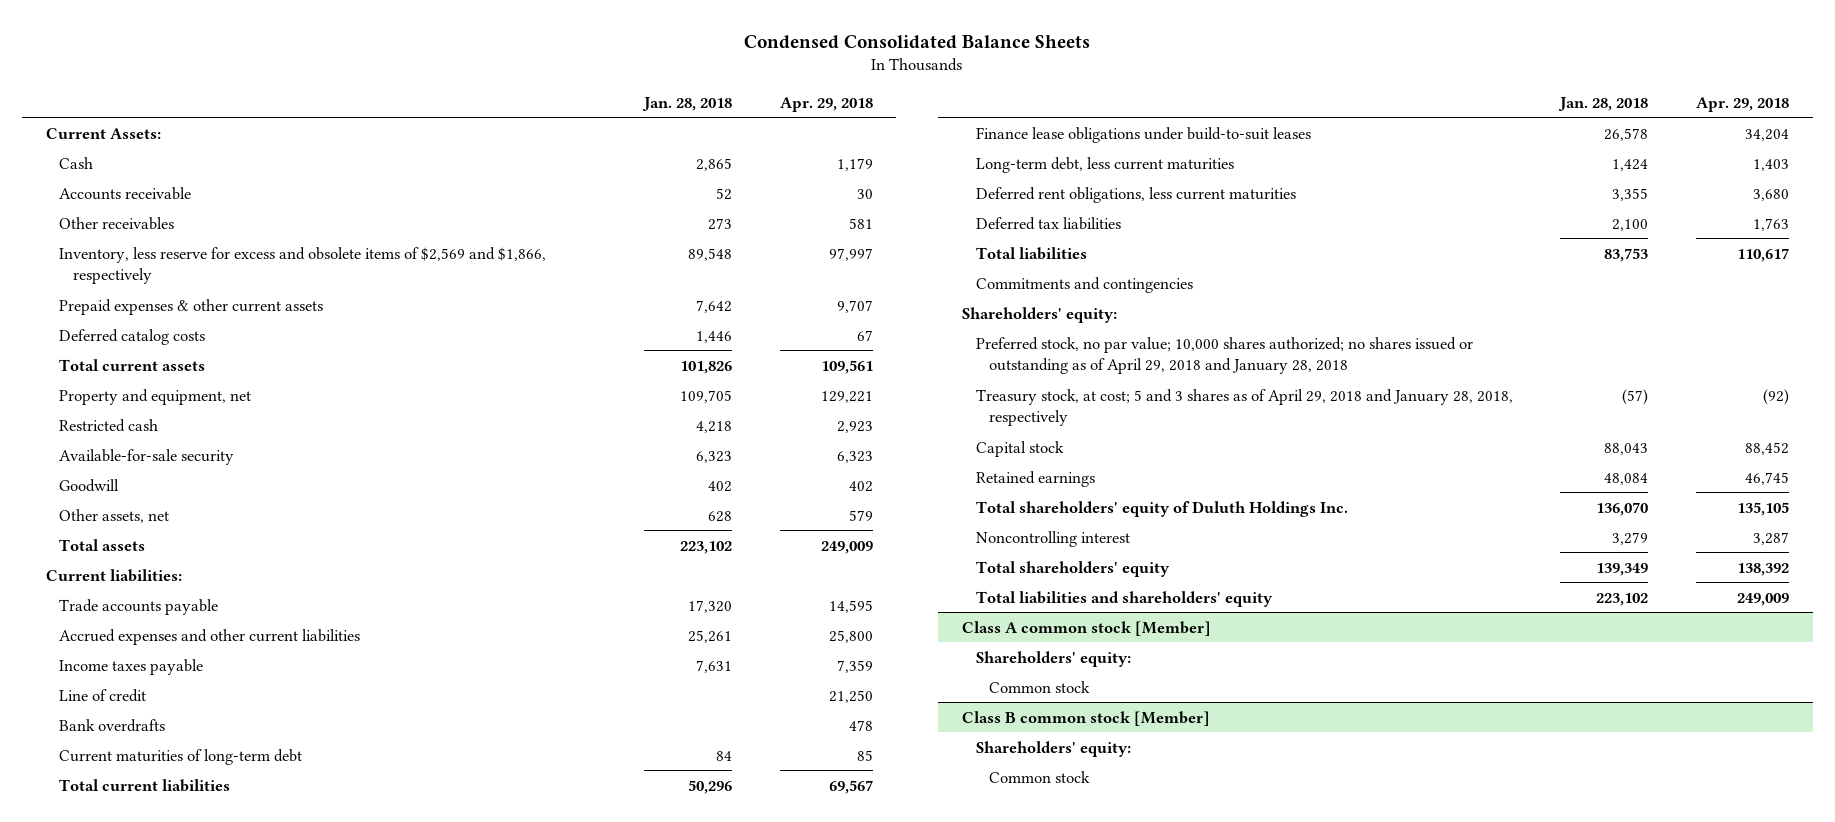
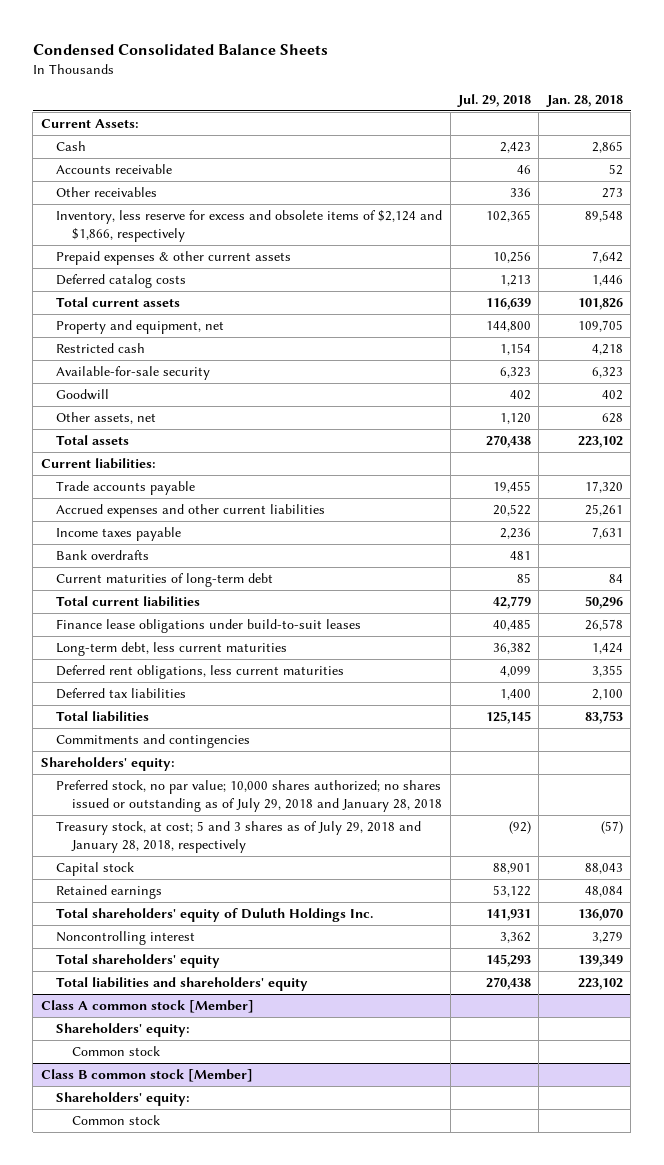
[779,96,873,112] Apr. 29, 2018 -> none
none -> [457,94,532,108] Jul. 29, 2018
[59,246,547,284] Inventory, less reserve for excess and obsolete items of $2,569 and $1,866, respectively -> [56,209,443,243] Inventory, less reserve for excess and obsolete items of $2,124 and $1,866, respectively
[59,688,147,702] Line of credit -> none
[975,336,1473,374] Preferred stock, no par value; 10,000 shares authorized; no shares issued or outstanding as of April 29, 2018 and January 28, 2018 -> [56,779,443,813] Preferred stock, no par value; 10,000 shares authorized; no shares issued or outstanding as of July 29, 2018 and January 28, 2018
[975,388,1513,426] Treasury stock, at cost; 5 and 3 shares as of April 29, 2018 and January 28, 2018, respectively -> [56,820,422,854] Treasury stock, at cost; 5 and 3 shares as of July 29, 2018 and January 28, 2018, respectively

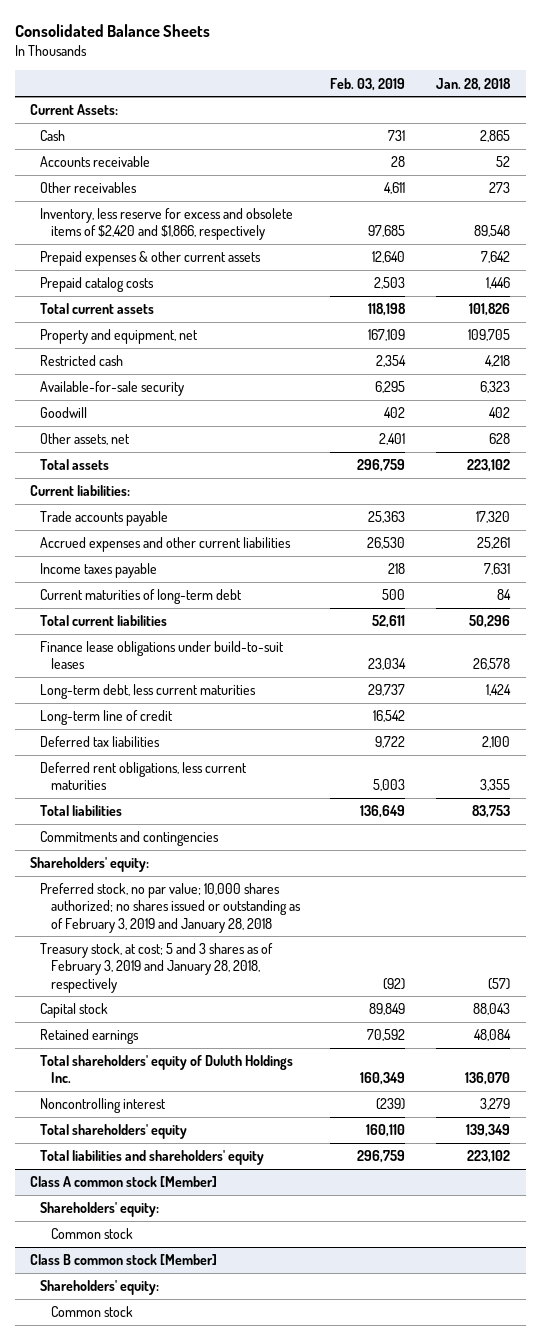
[32,43,328,55] Condensed Consolidated Balance Sheets -> [14,23,210,37] Consolidated Balance Sheets
[457,94,532,108] Jul. 29, 2018 -> none
none -> [330,77,406,91] Feb. 03, 2019
[56,209,443,243] Inventory, less reserve for excess and obsolete items of $2,124 and $1,866, respectively -> [40,208,294,241] Inventory, less reserve for excess and obsolete items of $2,420 and $1,866, respectively
[56,273,187,288] Deferred catalog costs -> [40,277,155,293] Prepaid catalog costs
[56,549,150,560] Bank overdrafts -> none
none -> [40,710,174,726] Long-term line of credit
[56,664,345,679] Deferred rent obligations, less current maturities -> [40,762,248,791] Deferred rent obligations, less current maturities
[56,779,443,813] Preferred stock, no par value; 10,000 shares authorized; no shares issued or outstanding as of July 29, 2018 and January 28, 2018 -> [40,883,301,933] Preferred stock, no par value; 10,000 shares authorized; no shares issued or outstanding as of February 3, 2019 and January 28, 2018
[56,820,422,854] Treasury stock, at cost; 5 and 3 shares as of July 29, 2018 and January 28, 2018, respectively -> [40,943,274,993] Treasury stock, at cost; 5 and 3 shares as of February 3, 2019 and January 28, 2018, respectively

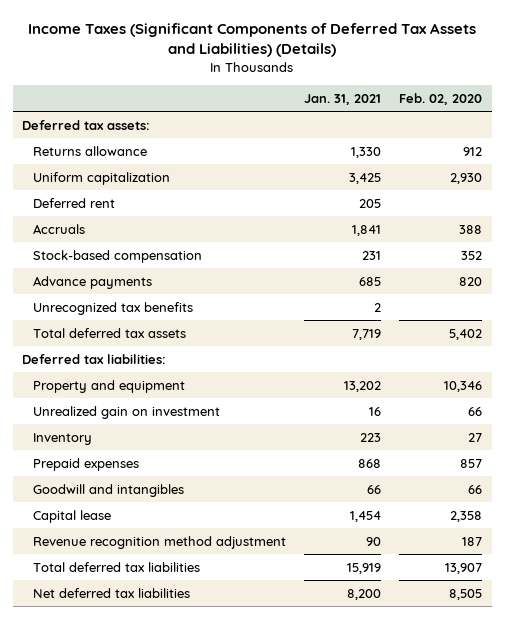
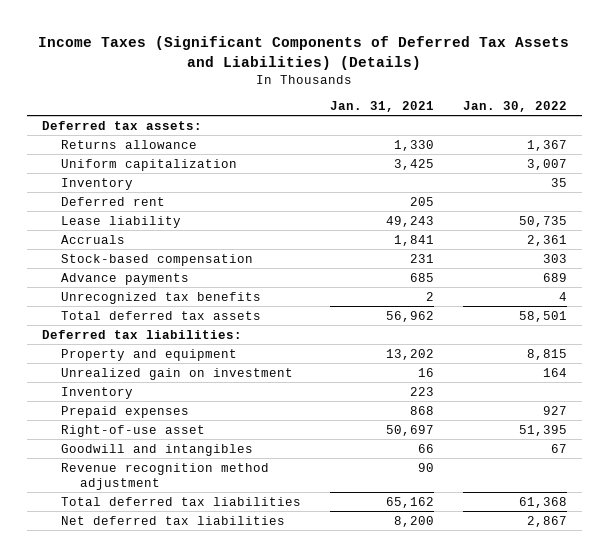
[399,93,483,106] Feb. 02, 2020 -> none
none -> [463,101,568,113] Jan. 30, 2022
none -> [60,177,133,190] Inventory
none -> [60,215,181,228] Lease liability
[352,328,382,340] 7,719 -> [385,310,434,322] 56,962
none -> [60,424,205,437] Right-of-use asset
[32,509,111,523] Capital lease -> none
[347,562,382,574] 15,919 -> [385,496,434,508] 65,162

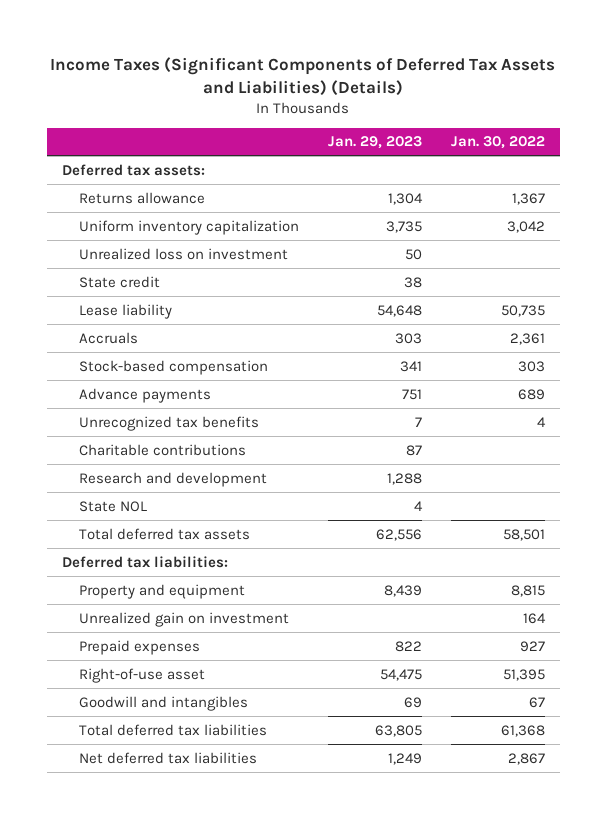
[329,101,434,113] Jan. 31, 2021 -> none
none -> [327,136,422,150] Jan. 29, 2023
[60,158,237,171] Uniform capitalization -> none
[60,196,165,206] Deferred rent -> none
[60,177,133,190] Inventory -> [78,219,299,235] Uniform inventory capitalization
[551,177,568,187] 35 -> [507,220,546,233] 3,042
none -> [78,247,288,260] Unrealized loss on investment
none -> [78,275,160,288] State credit
none -> [78,443,246,456] Charitable contributions
none -> [78,471,267,487] Research and development
none -> [78,500,147,512] State NOL
[60,386,133,399] Inventory -> none
[60,462,269,490] Revenue recognition method adjustment -> none

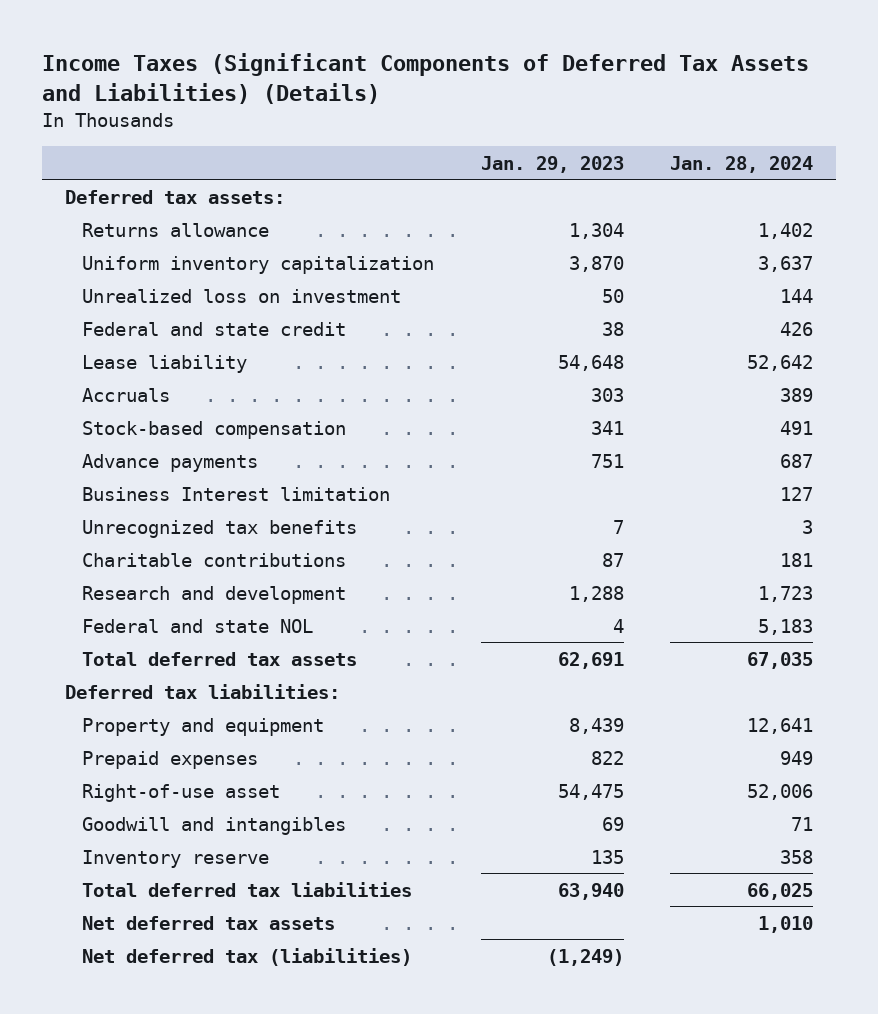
[451,136,546,150] Jan. 30, 2022 -> none
none -> [669,155,813,173] Jan. 28, 2024
[385,220,422,233] 3,735 -> [568,255,624,272] 3,870
[78,275,160,288] State credit -> [82,321,347,336] Federal and state credit
none -> [82,486,391,501] Business Interest limitation
[78,500,147,512] State NOL -> [82,618,314,633] Federal and state NOL
[375,528,422,541] 62,556 -> [557,651,624,669] 62,691
[78,611,289,627] Unrealized gain on investment -> none
none -> [82,849,270,868] Inventory reserve
[374,724,422,737] 63,805 -> [557,882,624,900] 63,940
none -> [82,915,336,930] Net deferred tax assets
[78,751,257,764] Net deferred tax liabilities -> [82,947,413,966] Net deferred tax (liabilities)
[387,752,422,765] 1,249 -> [546,948,624,966] (1,249)

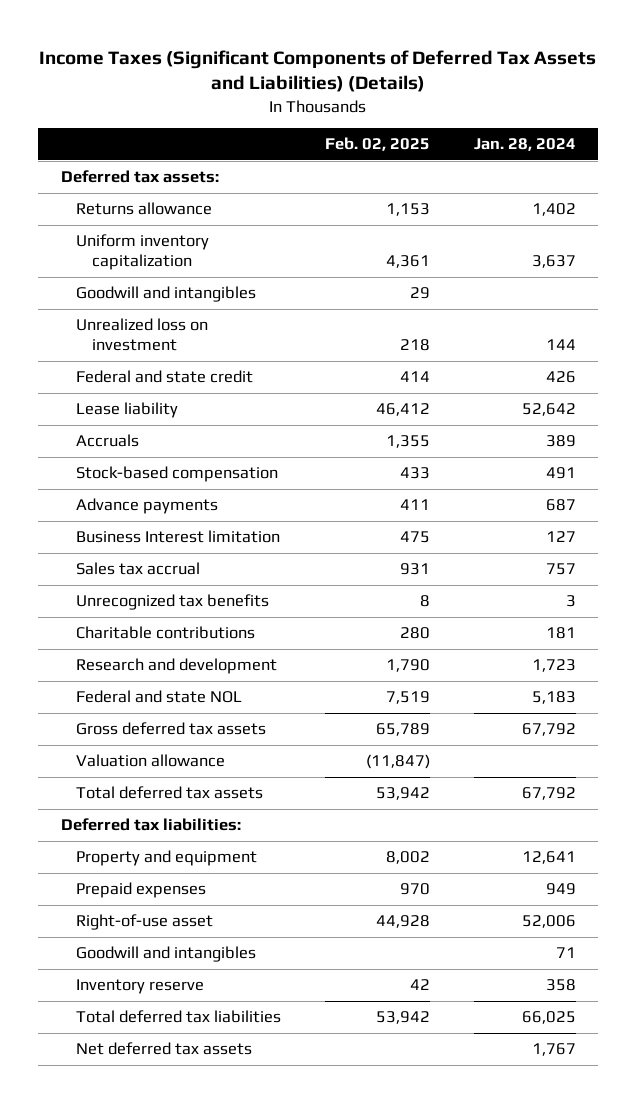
[480,155,624,173] Jan. 29, 2023 -> none
none -> [325,137,431,152] Feb. 02, 2025
none -> [76,286,257,303] Goodwill and intangibles
none -> [76,562,201,576] Sales tax accrual
none -> [76,722,267,736] Gross deferred tax assets
none -> [76,754,226,768] Valuation allowance
[746,651,813,669] 67,035 -> [522,787,577,801] 67,792
[82,947,413,966] Net deferred tax (liabilities) -> none
[757,915,813,933] 1,010 -> [532,1043,577,1057] 1,767

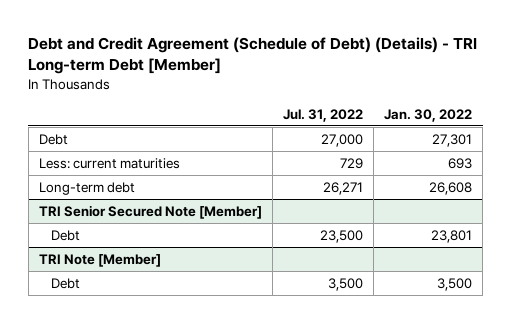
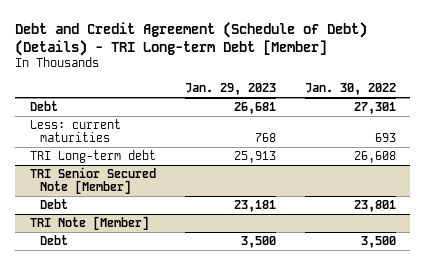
[283,108,364,122] Jul. 31, 2022 -> none
none -> [184,83,276,96] Jan. 29, 2023
[38,181,135,195] Long-term debt -> [29,150,156,164] TRI Long-term debt

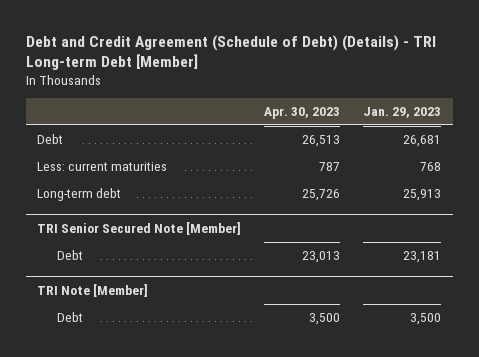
[304,83,396,96] Jan. 30, 2022 -> none
none -> [264,107,341,120] Apr. 30, 2023
[29,150,156,164] TRI Long-term debt -> [37,187,122,201] Long-term debt

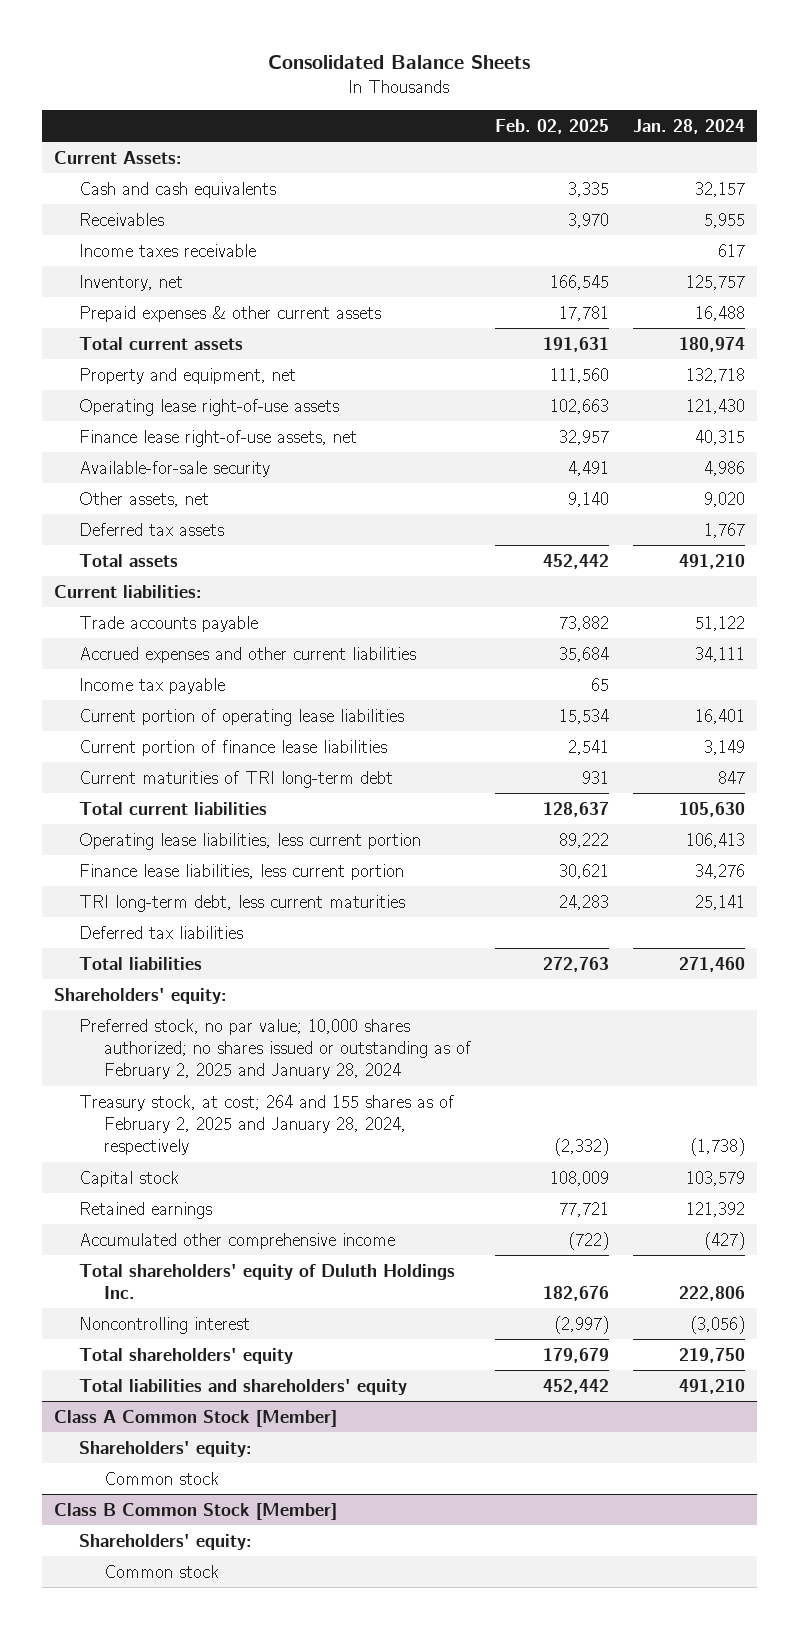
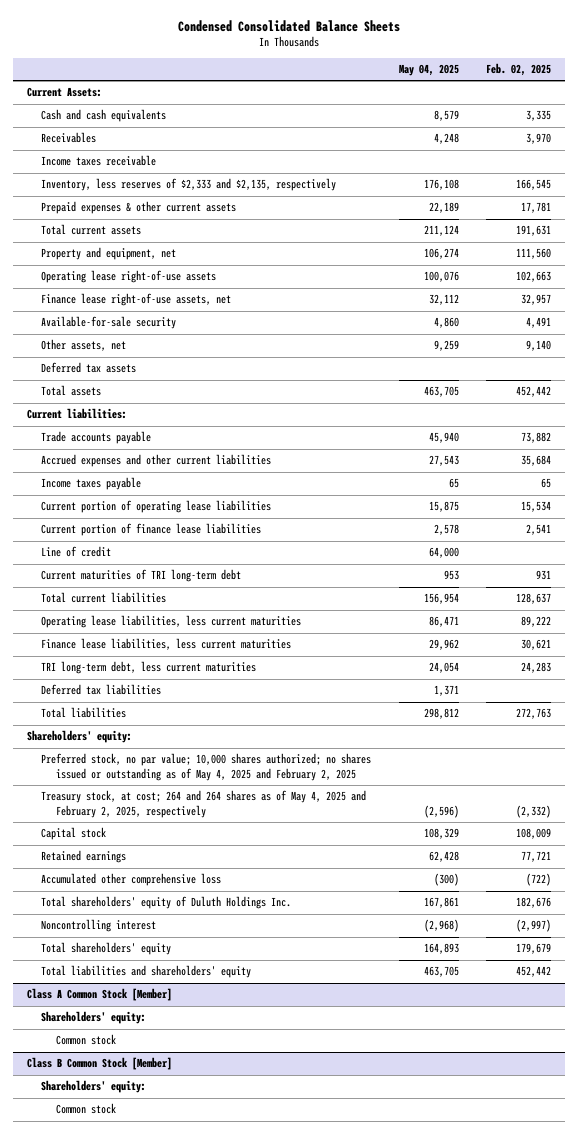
[268,54,531,69] Consolidated Balance Sheets -> [177,19,400,32] Condensed Consolidated Balance Sheets
[632,118,745,134] Jan. 28, 2024 -> none
none -> [398,64,459,77] May 04, 2025
[78,274,183,291] Inventory, net -> [41,178,337,192] Inventory, less reserves of $2,333 and $2,135, respectively
[78,677,225,694] Income tax payable -> [41,477,142,491] Income taxes payable
none -> [41,546,112,558] Line of credit
[78,832,421,850] Operating lease liabilities, less current portion -> [41,615,302,629] Operating lease liabilities, less current maturities
[78,863,404,880] Finance lease liabilities, less current portion -> [41,638,292,651] Finance lease liabilities, less current maturities
[78,1018,472,1080] Preferred stock, no par value; 10,000 shares authorized; no shares issued or outstanding as of February 2, 2025 and January 28, 2024 -> [41,753,372,781] Preferred stock, no par value; 10,000 shares authorized; no shares issued or outstanding as of May 4, 2025 and February 2, 2025
[78,1094,454,1156] Treasury stock, at cost; 264 and 155 shares as of February 2, 2025 and January 28, 2024, respectively -> [41,790,367,818] Treasury stock, at cost; 264 and 264 shares as of May 4, 2025 and February 2, 2025, respectively
[78,1232,395,1249] Accumulated other comprehensive income -> [41,873,222,887] Accumulated other comprehensive loss

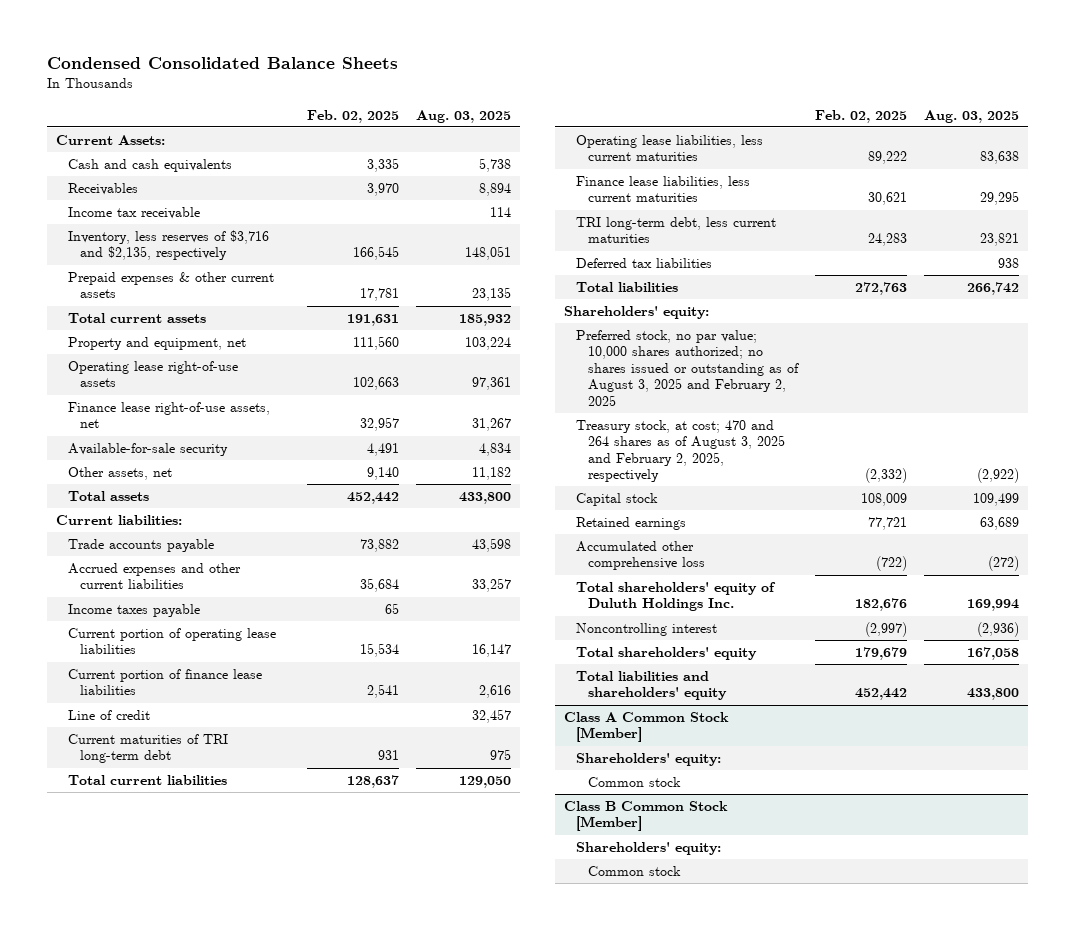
[398,64,459,77] May 04, 2025 -> none
none -> [416,109,512,123] Aug. 03, 2025
[41,155,157,167] Income taxes receivable -> [67,206,200,219] Income tax receivable
[41,178,337,192] Inventory, less reserves of $2,333 and $2,135, respectively -> [67,229,269,261] Inventory, less reserves of $3,716 and $2,135, respectively
[41,362,137,374] Deferred tax assets -> none
[41,753,372,781] Preferred stock, no par value; 10,000 shares authorized; no shares issued or outstanding as of May 4, 2025 and February 2, 2025 -> [576,329,800,406] Preferred stock, no par value; 10,000 shares authorized; no shares issued or outstanding as of August 3, 2025 and February 2, 2025
[41,790,367,818] Treasury stock, at cost; 264 and 264 shares as of May 4, 2025 and February 2, 2025, respectively -> [576,419,786,483] Treasury stock, at cost; 470 and 264 shares as of August 3, 2025 and February 2, 2025, respectively

